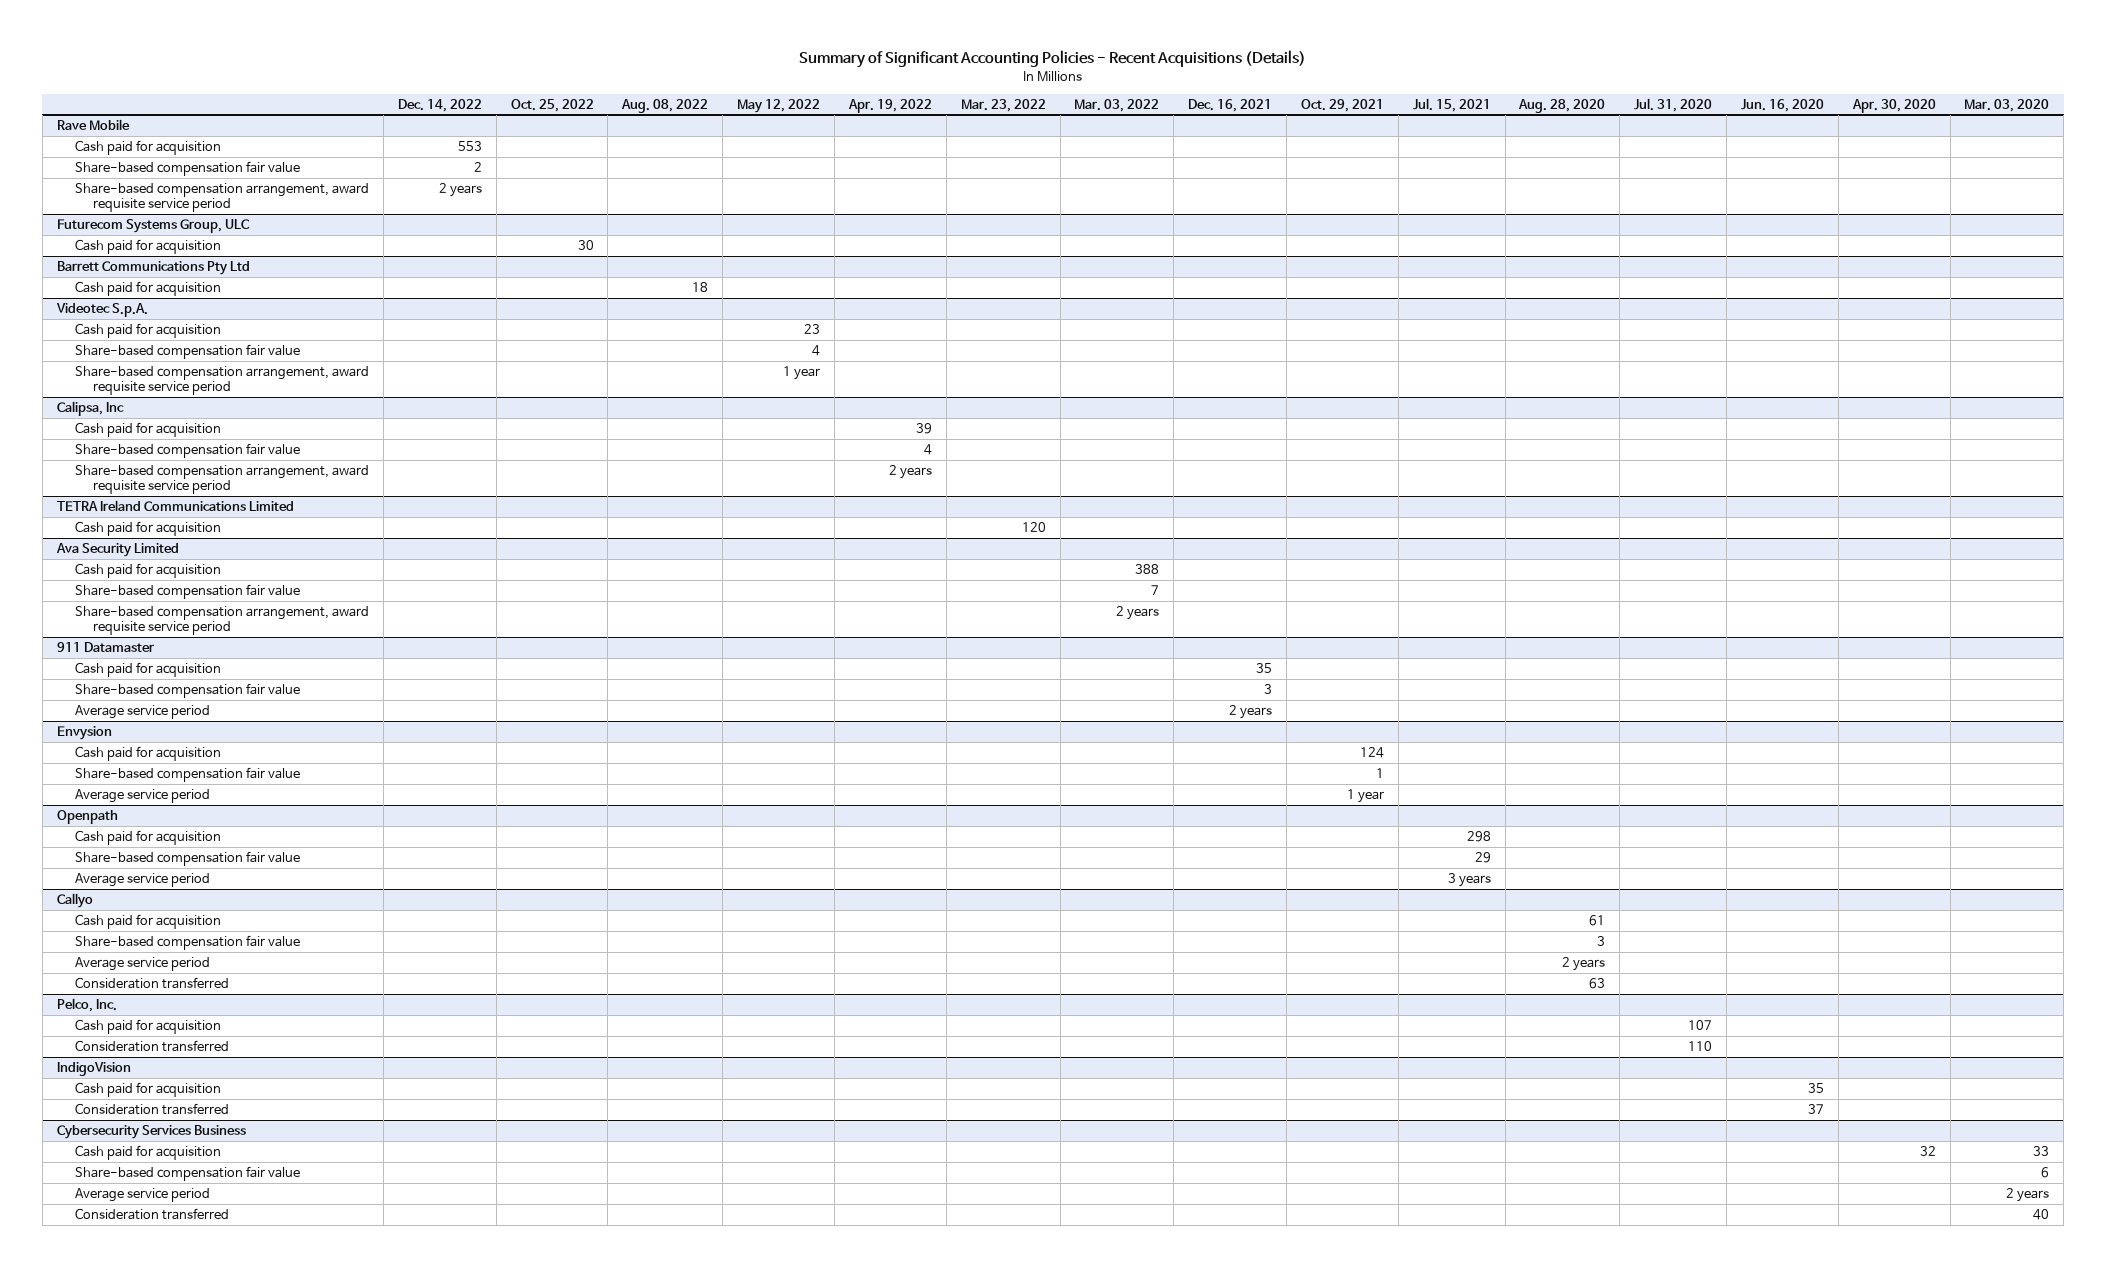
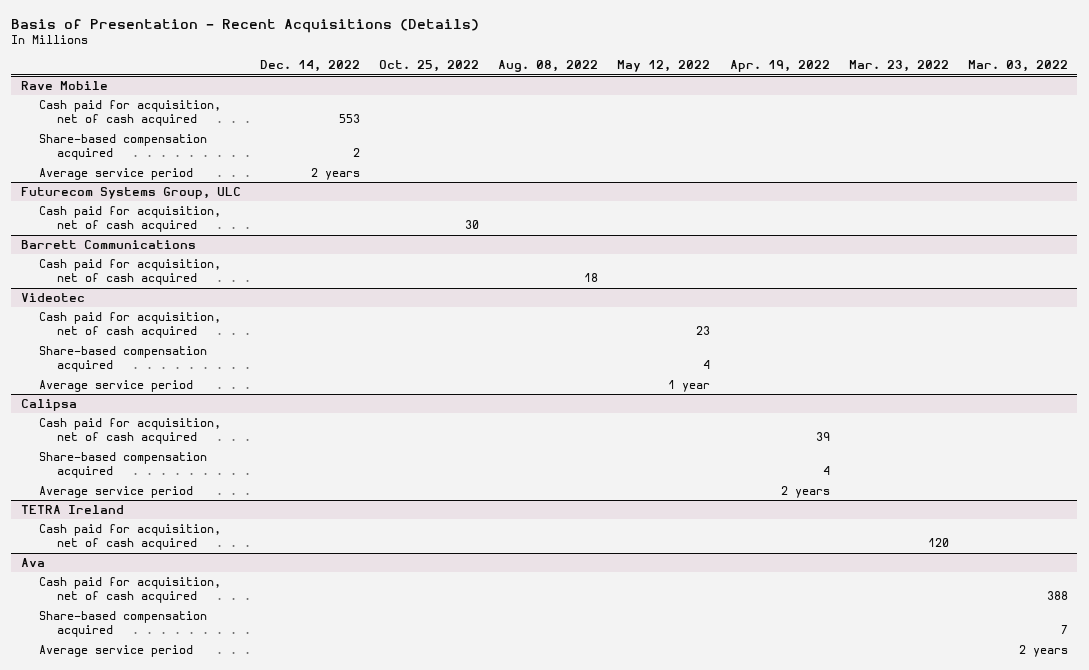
[799,49,1307,68] Summary of Significant Accounting Policies - Recent Acquisitions (Details) -> [11,19,480,34] Basis of Presentation - Recent Acquisitions (Details)
[1188,98,1273,112] Dec. 16, 2021 -> none
[1300,98,1384,112] Oct. 29, 2021 -> none
[1412,97,1491,112] Jul. 15, 2021 -> none
[1518,98,1606,113] Aug. 28, 2020 -> none
[1634,97,1713,112] Jul. 31, 2020 -> none
[1740,98,1824,112] Jun. 16, 2020 -> none
[1851,98,1936,113] Apr. 30, 2020 -> none
[1964,98,2050,112] Mar. 03, 2020 -> none
[75,140,222,156] Cash paid for acquisition -> [38,99,221,127] Cash paid for acquisition, net of cash acquired
[75,161,301,177] Share-based compensation fair value -> [38,133,207,161] Share-based compensation acquired
[75,183,370,213] Share-based compensation arrangement, award requisite service period -> [38,167,193,180] Average service period
[56,642,154,653] 911 Datamaster -> none
[75,662,222,678] Cash paid for acquisition -> none
[75,683,301,699] Share-based compensation fair value -> none
[75,705,211,720] Average service period -> none
[56,726,112,741] Envysion -> none
[75,746,222,762] Cash paid for acquisition -> none
[75,767,301,783] Share-based compensation fair value -> none
[75,789,211,804] Average service period -> none
[56,810,118,825] Openpath -> none
[75,830,222,846] Cash paid for acquisition -> none
[75,851,301,867] Share-based compensation fair value -> none
[75,873,211,888] Average service period -> none
[56,893,93,909] Callyo -> none
[75,914,222,930] Cash paid for acquisition -> none
[75,935,301,951] Share-based compensation fair value -> none
[75,957,211,972] Average service period -> none
[75,977,230,990] Consideration transferred -> none
[56,998,117,1013] Pelco, Inc. -> none
[75,1019,222,1035] Cash paid for acquisition -> none
[75,1040,230,1053] Consideration transferred -> none
[56,1062,131,1077] IndigoVision -> none
[75,1082,222,1098] Cash paid for acquisition -> none
[75,1103,230,1116] Consideration transferred -> none
[56,1125,246,1140] Cybersecurity Services Business -> none
[75,1145,222,1161] Cash paid for acquisition -> none
[75,1166,301,1182] Share-based compensation fair value -> none
[75,1188,211,1203] Average service period -> none
[75,1208,230,1221] Consideration transferred -> none
[75,239,222,255] Cash paid for acquisition -> [38,205,221,233] Cash paid for acquisition, net of cash acquired
[56,261,250,276] Barrett Communications Pty Ltd -> [20,239,196,249] Barrett Communications
[75,281,222,297] Cash paid for acquisition -> [38,258,221,286] Cash paid for acquisition, net of cash acquired
[55,303,148,318] Videotec S.p.A. -> [20,292,85,302] Videotec
[75,323,222,339] Cash paid for acquisition -> [38,311,221,339] Cash paid for acquisition, net of cash acquired
[75,344,301,360] Share-based compensation fair value -> [38,345,207,373] Share-based compensation acquired
[75,366,370,396] Share-based compensation arrangement, award requisite service period -> [38,379,193,392] Average service period
[56,401,124,417] Calipsa, Inc -> [20,398,77,411] Calipsa
[75,422,222,438] Cash paid for acquisition -> [38,417,221,445] Cash paid for acquisition, net of cash acquired
[75,443,301,459] Share-based compensation fair value -> [38,451,207,479] Share-based compensation acquired
[75,465,370,495] Share-based compensation arrangement, award requisite service period -> [38,485,193,498] Average service period
[56,500,294,512] TETRA Ireland Communications Limited -> [20,504,124,514] TETRA Ireland
[75,521,222,537] Cash paid for acquisition -> [38,523,221,551] Cash paid for acquisition, net of cash acquired
[55,543,179,558] Ava Security Limited -> [20,557,45,567] Ava
[75,563,222,579] Cash paid for acquisition -> [38,576,221,604] Cash paid for acquisition, net of cash acquired
[75,584,301,600] Share-based compensation fair value -> [38,610,207,638] Share-based compensation acquired
[75,606,370,636] Share-based compensation arrangement, award requisite service period -> [38,644,193,657] Average service period

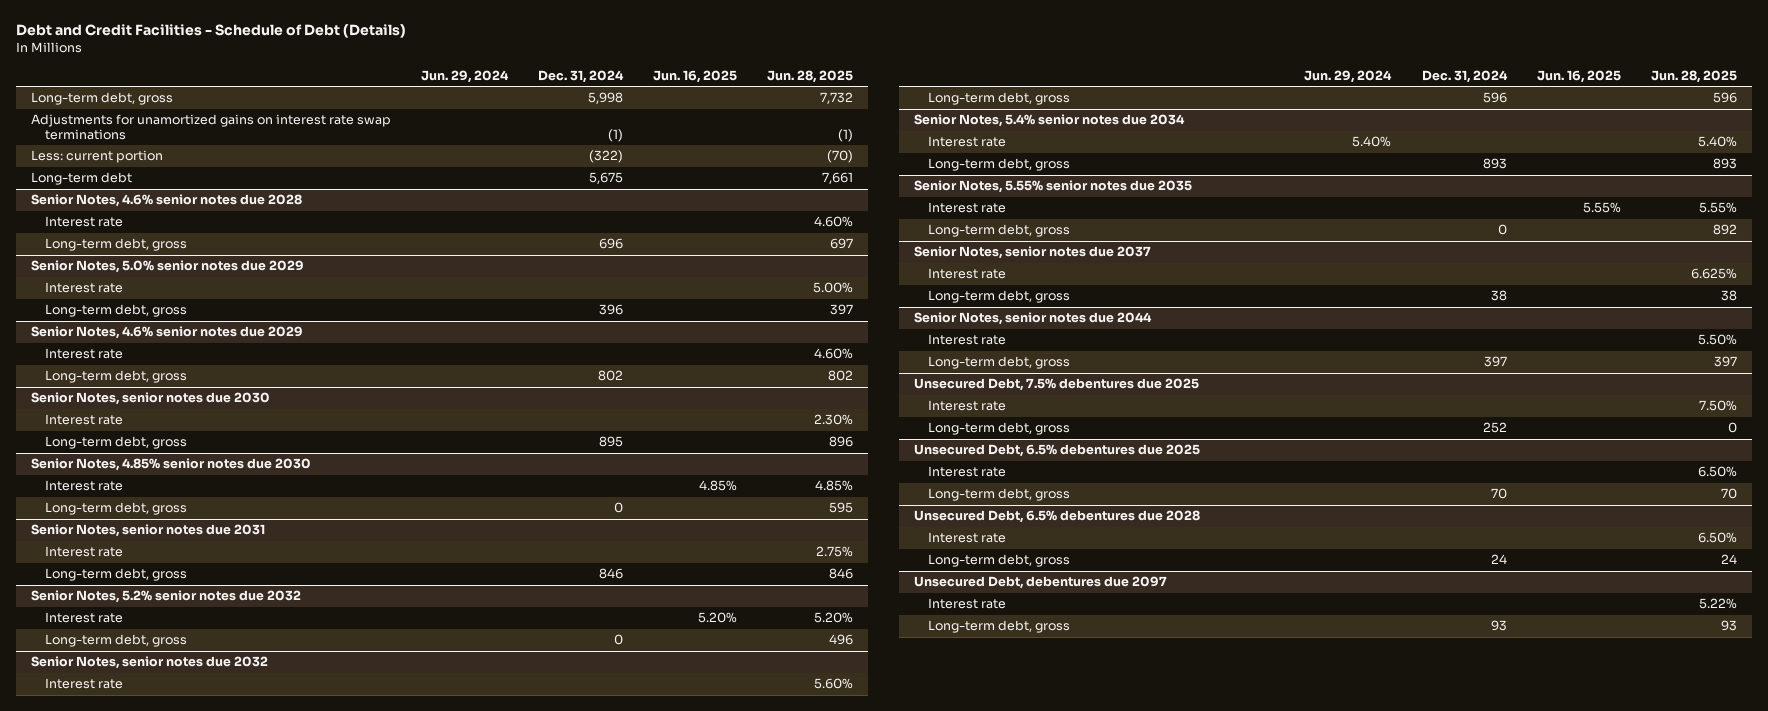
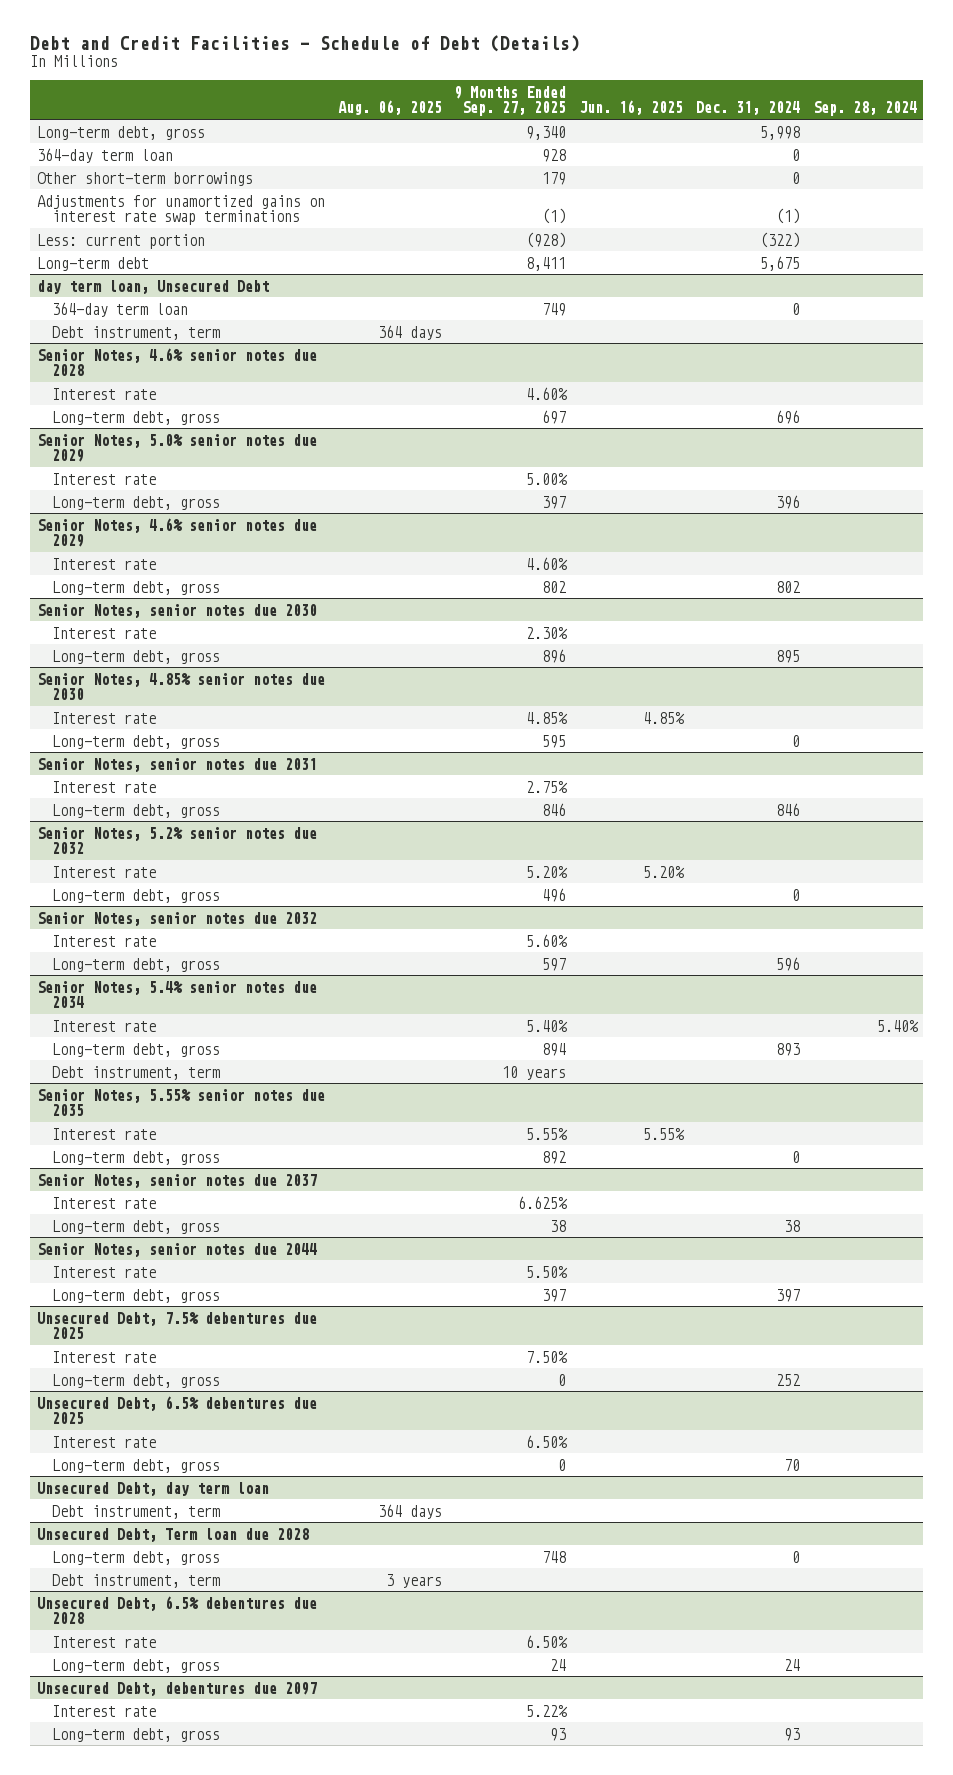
[421,69,510,83] Jun. 29, 2024 -> none
[767,69,854,83] Jun. 28, 2025 -> none
none -> [337,100,442,116] Aug. 06, 2025
none -> [454,85,567,117] 9 Months Ended Sep. 27, 2025
none -> [812,101,917,117] Sep. 28, 2024
none -> [36,147,173,163] 364-day term loan
none -> [36,171,253,186] Other short-term borrowings
none -> [36,279,269,294] day term loan, Unsecured Debt
none -> [51,301,188,317] 364-day term loan
none -> [51,325,220,340] Debt instrument, term
none -> [51,1065,220,1080] Debt instrument, term
none -> [36,1481,269,1496] Unsecured Debt, day term loan
none -> [51,1504,220,1519] Debt instrument, term
none -> [36,1527,309,1542] Unsecured Debt, Term loan due 2028
none -> [51,1550,220,1565] Long-term debt, gross
none -> [51,1573,220,1588] Debt instrument, term

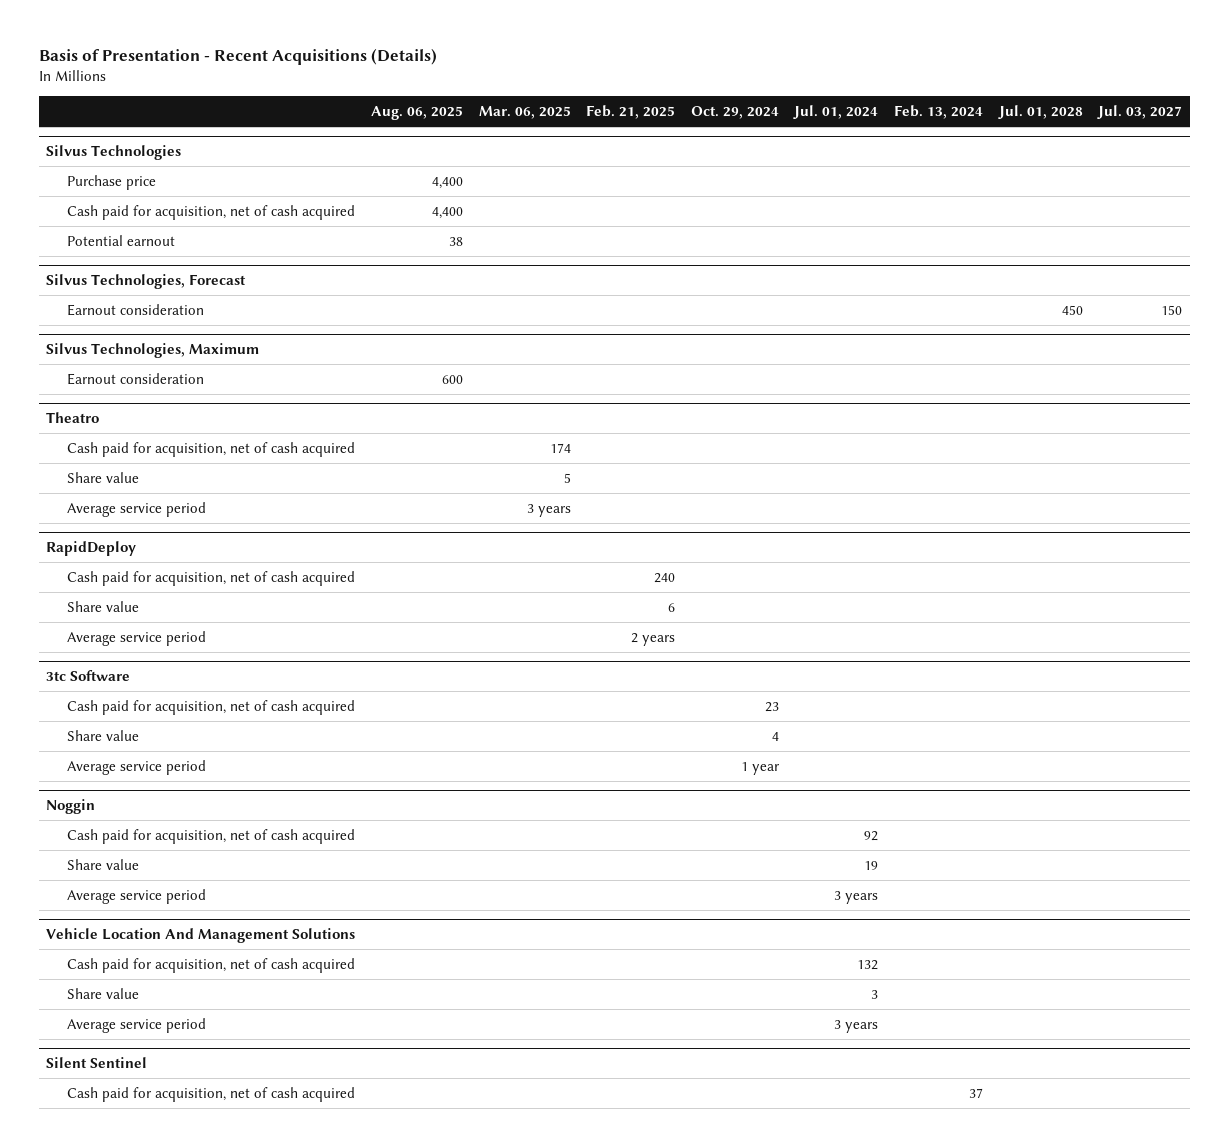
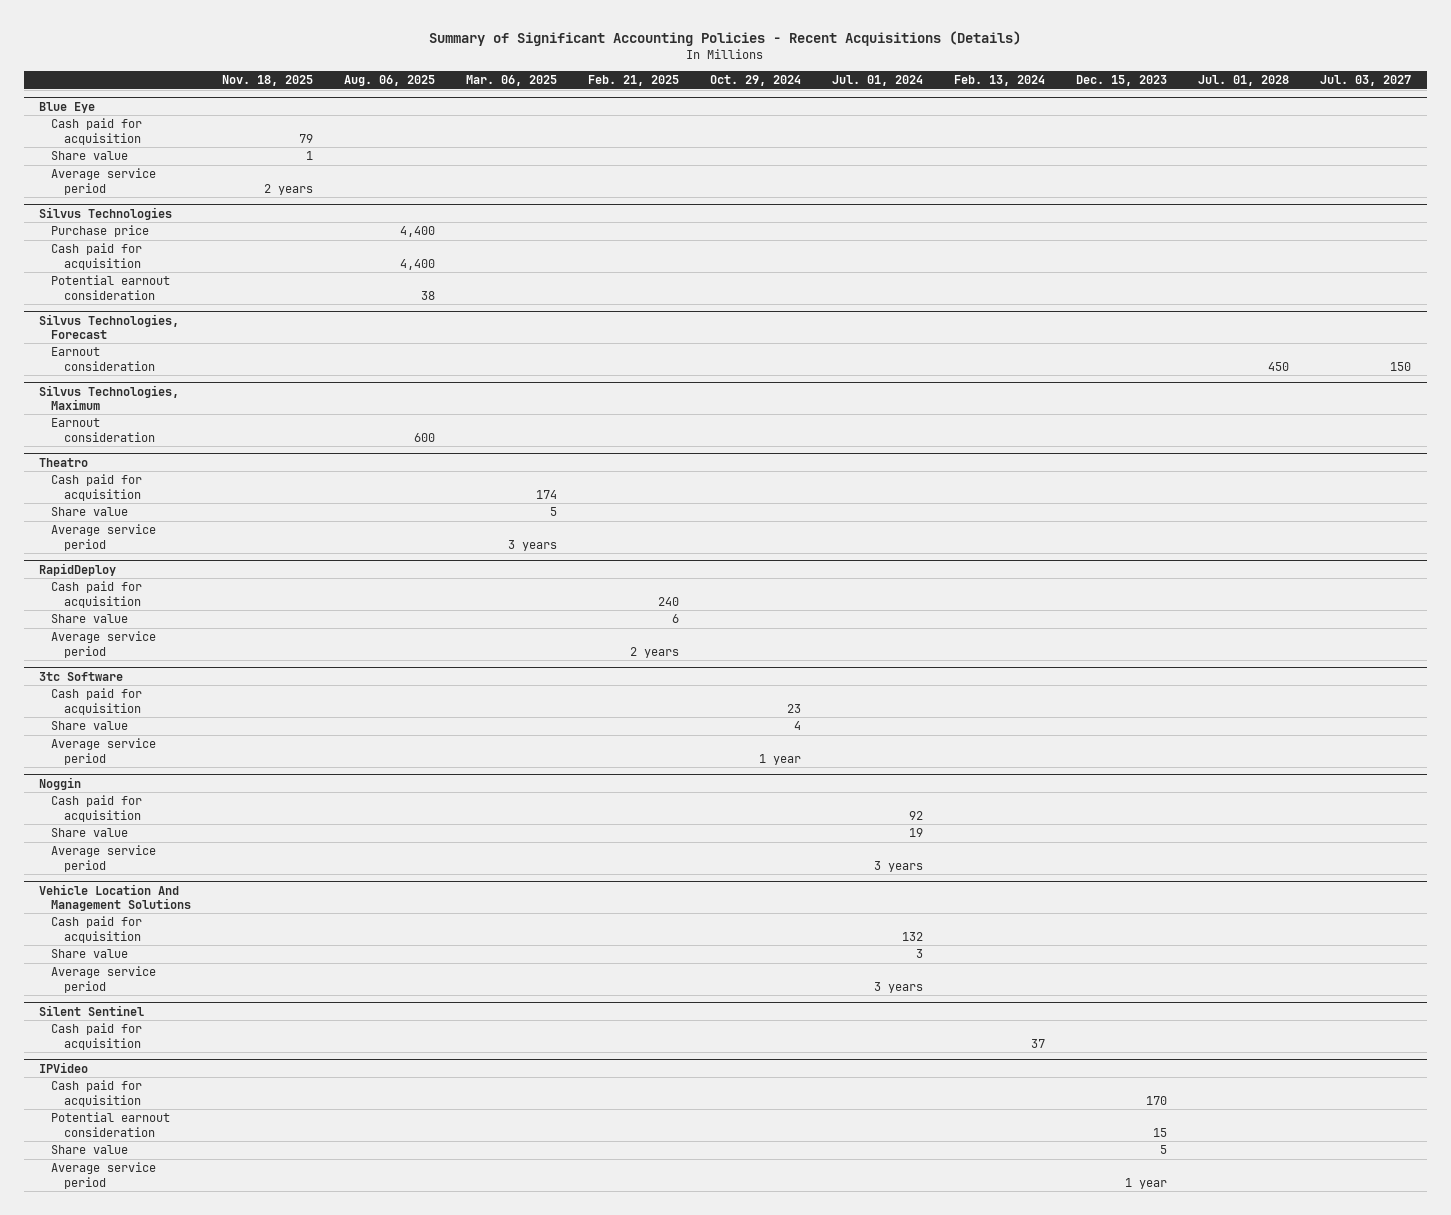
[38,48,437,66] Basis of Presentation - Recent Acquisitions (Details) -> [429,30,1022,46] Summary of Significant Accounting Policies - Recent Acquisitions (Details)
none -> [222,75,314,87] Nov. 18, 2025
none -> [1076,75,1168,87] Dec. 15, 2023
none -> [39,101,96,113] Blue Eye
none -> [51,118,143,145] Cash paid for acquisition
none -> [51,151,129,161] Share value
none -> [51,168,157,195] Average service period
[67,204,356,220] Cash paid for acquisition, net of cash acquired -> [51,243,143,270] Cash paid for acquisition
[67,234,176,246] Potential earnout -> [51,275,171,300] Potential earnout consideration
[67,441,356,457] Cash paid for acquisition, net of cash acquired -> [51,474,143,501] Cash paid for acquisition
[67,570,356,586] Cash paid for acquisition, net of cash acquired -> [51,581,143,608] Cash paid for acquisition
[67,699,356,715] Cash paid for acquisition, net of cash acquired -> [51,688,143,715] Cash paid for acquisition
[67,828,356,844] Cash paid for acquisition, net of cash acquired -> [51,795,143,822] Cash paid for acquisition
[67,957,356,973] Cash paid for acquisition, net of cash acquired -> [51,916,143,943] Cash paid for acquisition
[67,1086,356,1102] Cash paid for acquisition, net of cash acquired -> [51,1023,143,1050] Cash paid for acquisition
none -> [39,1061,89,1073] IPVideo
none -> [51,1080,143,1107] Cash paid for acquisition
none -> [51,1112,171,1137] Potential earnout consideration
none -> [51,1145,129,1155] Share value
none -> [51,1162,157,1189] Average service period

